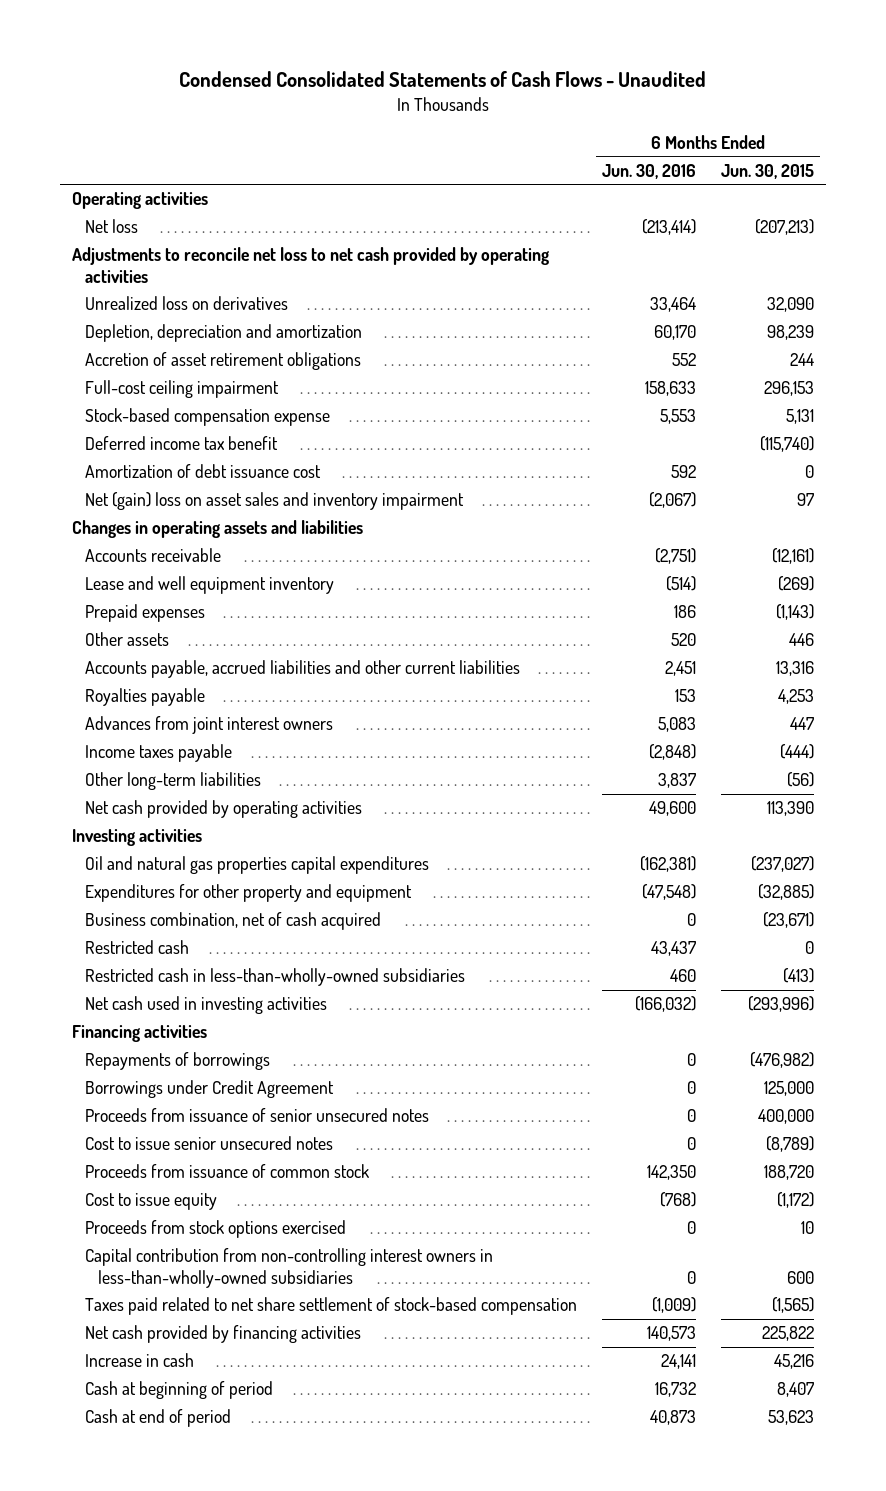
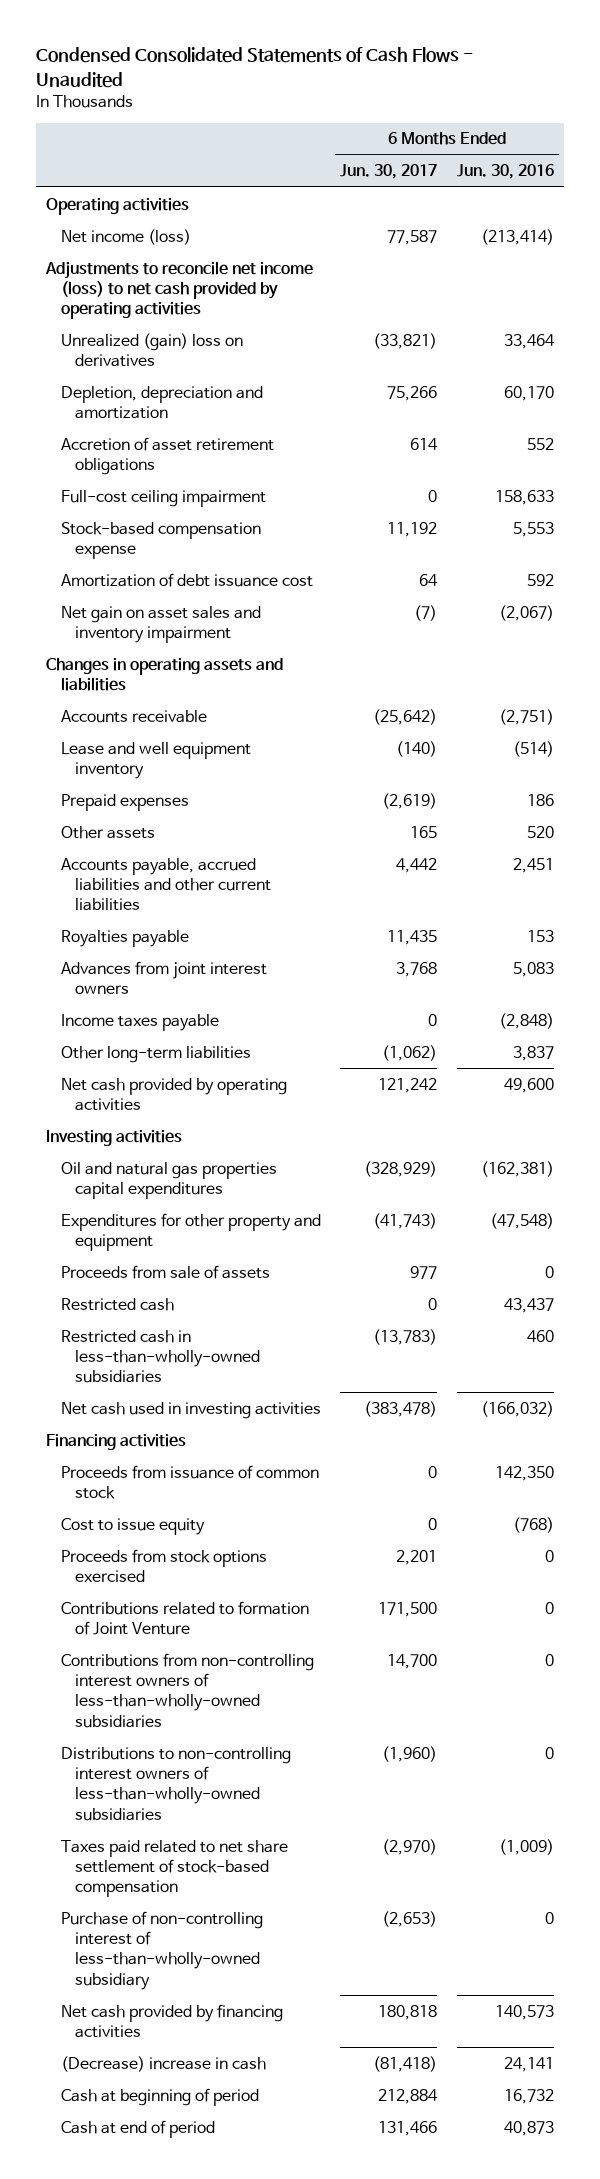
[720,163,814,179] Jun. 30, 2015 -> none
none -> [340,164,438,180] Jun. 30, 2017
[85,219,139,234] Net loss -> [60,228,191,245] Net income (loss)
[71,247,549,283] Adjustments to reconcile net loss to net cash provided by operating activities -> [45,260,314,320] Adjustments to reconcile net income (loss) to net cash provided by operating activities
[85,296,289,311] Unrealized loss on derivatives -> [60,332,243,367] Unrealized (gain) loss on derivatives
[85,436,279,451] Deferred income tax benefit -> none
[85,492,465,511] Net (gain) loss on asset sales and inventory impairment -> [60,605,261,643] Net gain on asset sales and inventory impairment
[85,912,382,931] Business combination, net of cash acquired -> none
none -> [60,1264,270,1279] Proceeds from sale of assets
[85,1052,271,1071] Repayments of borrowings -> none
[85,1080,335,1099] Borrowings under Credit Agreement -> none
[85,1108,430,1123] Proceeds from issuance of senior unsecured notes -> none
[85,1136,334,1151] Cost to issue senior unsecured notes -> none
none -> [60,1600,309,1635] Contributions related to formation of Joint Venture
[85,1248,494,1288] Capital contribution from non-controlling interest owners in less-than-wholly-owned subsidiaries -> [60,1652,314,1728] Contributions from non-controlling interest owners of less-than-wholly-owned subsidiaries
none -> [60,1746,291,1821] Distributions to non-controlling interest owners of less-than-wholly-owned subsidiaries
none -> [60,1910,263,1990] Purchase of non-controlling interest of less-than-wholly-owned subsidiary
[85,1353,195,1368] Increase in cash -> [60,2055,266,2072] (Decrease) increase in cash

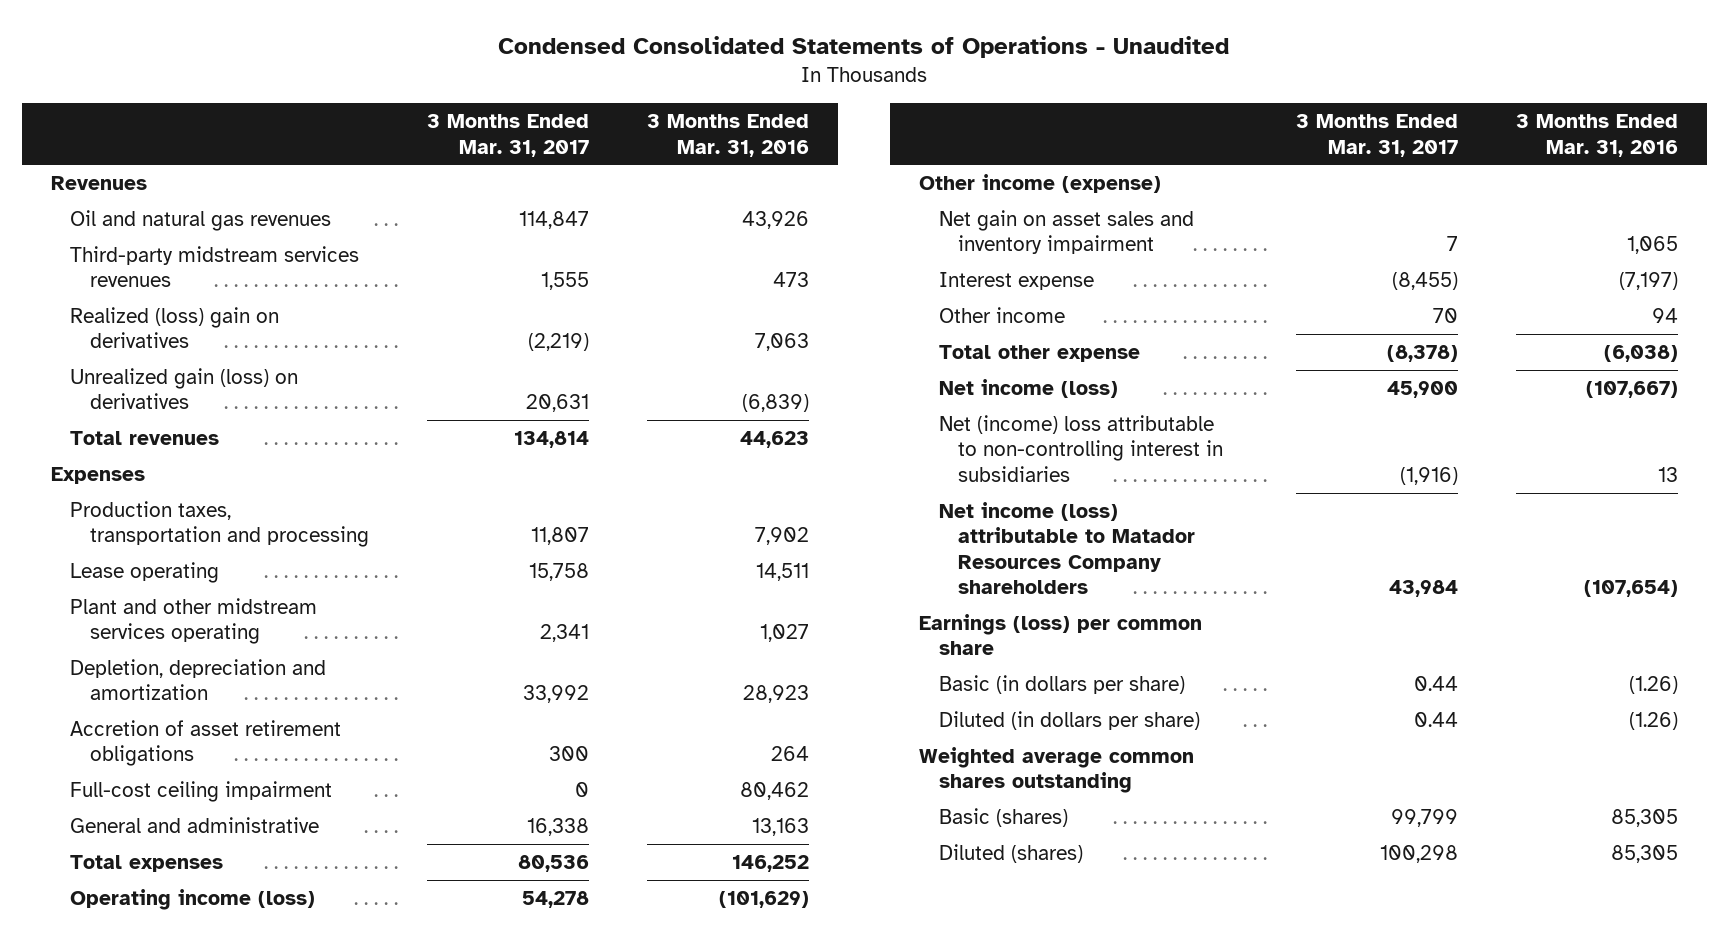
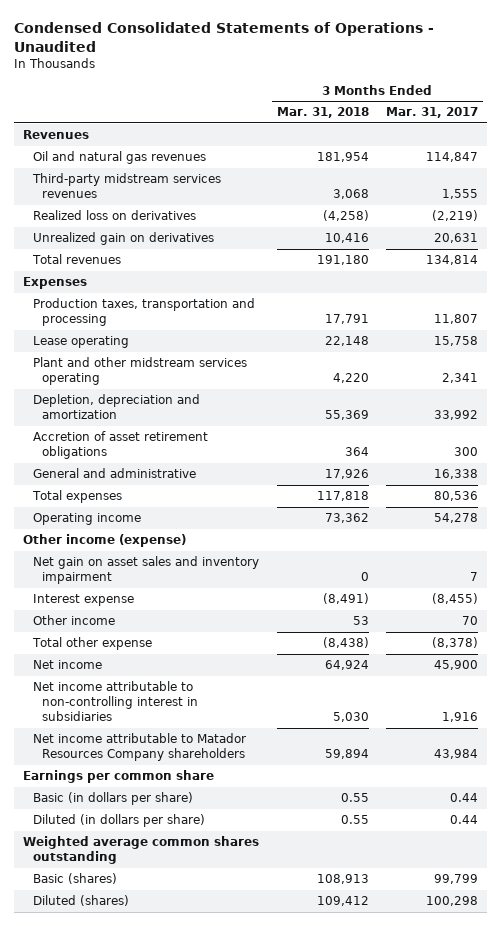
[647,114,810,157] 3 Months Ended Mar. 31, 2016 -> none
none -> [276,107,369,119] Mar. 31, 2018
[70,307,280,349] Realized (loss) gain on derivatives -> [32,210,196,221] Realized loss on derivatives
[70,368,299,410] Unrealized gain (loss) on derivatives -> [32,232,214,246] Unrealized gain on derivatives
[70,781,333,803] Full-cost ceiling impairment -> none
[70,889,316,911] Operating income (loss) -> [32,513,141,526] Operating income
[938,379,1118,399] Net income (loss) -> [32,660,102,670] Net income
[938,415,1224,482] Net (income) loss attributable to non-controlling interest in subsidiaries -> [32,681,198,722] Net income attributable to non-controlling interest in subsidiaries
[1399,466,1458,485] (1,916) -> [442,712,479,723] 1,916
[938,502,1196,594] Net income (loss) attributable to Matador Resources Company shareholders -> [32,733,246,762] Net income attributable to Matador Resources Company shareholders
[919,614,1203,656] Earnings (loss) per common share -> [23,770,215,784] Earnings per common share

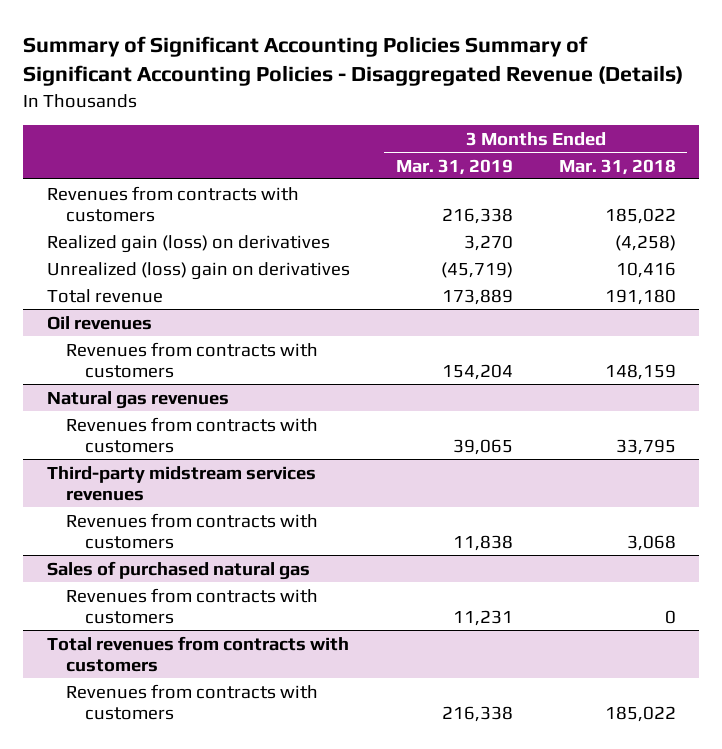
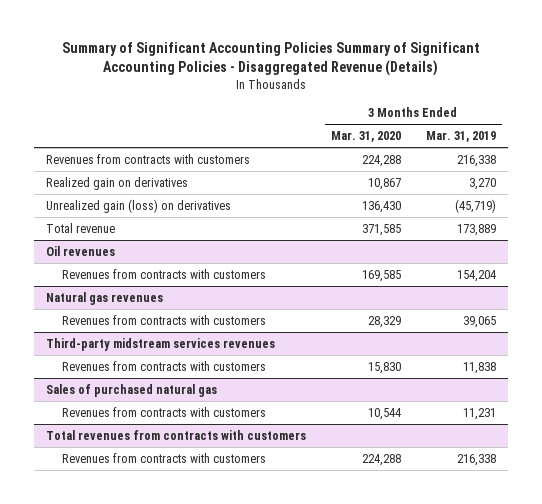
[558,158,676,175] Mar. 31, 2018 -> none
none -> [330,131,401,143] Mar. 31, 2020
[46,234,330,253] Realized gain (loss) on derivatives -> [46,177,189,191] Realized gain on derivatives
[46,261,350,280] Unrealized (loss) gain on derivatives -> [46,199,232,214] Unrealized gain (loss) on derivatives

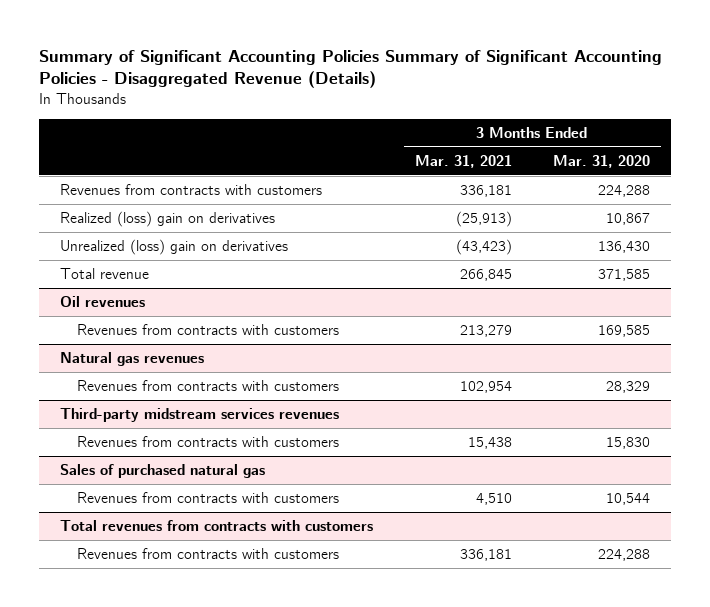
[425,131,496,143] Mar. 31, 2019 -> none
none -> [414,154,512,168] Mar. 31, 2021
[46,177,189,191] Realized gain on derivatives -> [59,211,275,228] Realized (loss) gain on derivatives
[46,199,232,214] Unrealized gain (loss) on derivatives -> [59,239,288,256] Unrealized (loss) gain on derivatives

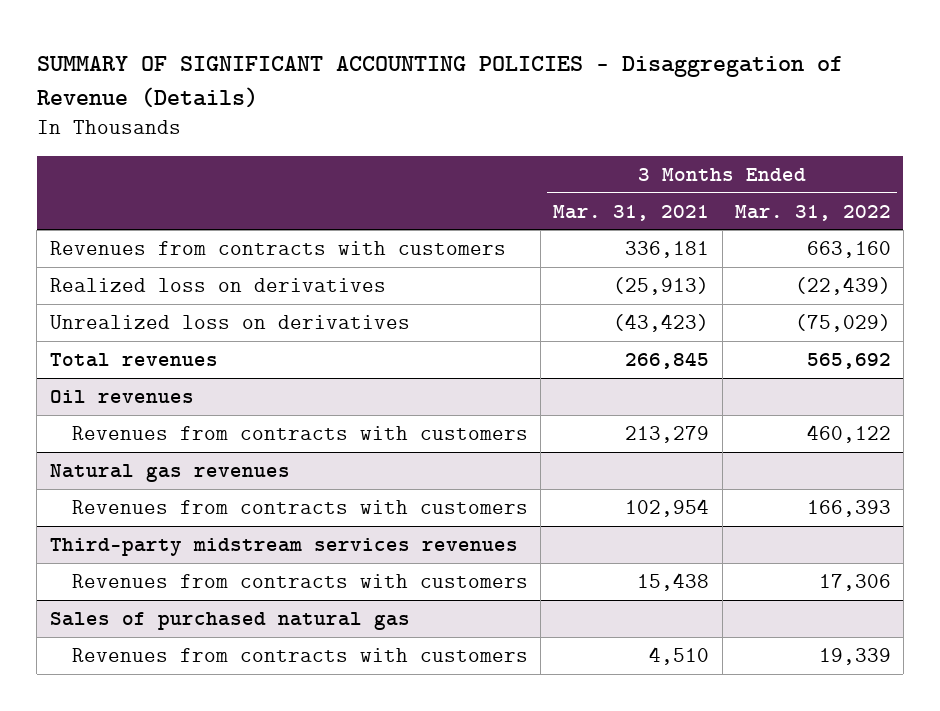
[39,49,663,89] Summary of Significant Accounting Policies Summary of Significant Accounting Policies - Disaggregated Revenue (Details) -> [36,55,843,108] SUMMARY OF SIGNIFICANT ACCOUNTING POLICIES - Disaggregation of Revenue (Details)
[553,154,651,168] Mar. 31, 2020 -> none
none -> [734,204,891,221] Mar. 31, 2022
[59,211,275,228] Realized (loss) gain on derivatives -> [49,277,386,292] Realized loss on derivatives
[59,239,288,256] Unrealized (loss) gain on derivatives -> [49,314,410,329] Unrealized loss on derivatives
[59,268,149,280] Total revenue -> [49,352,218,367] Total revenues
[59,520,373,532] Total revenues from contracts with customers -> none
[77,548,340,560] Revenues from contracts with customers -> none

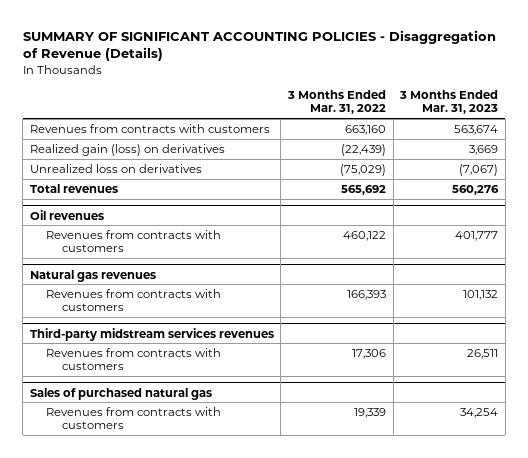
[553,204,710,221] Mar. 31, 2021 -> none
none -> [399,90,499,115] 3 Months Ended Mar. 31, 2023
[49,277,386,292] Realized loss on derivatives -> [29,143,225,156] Realized gain (loss) on derivatives

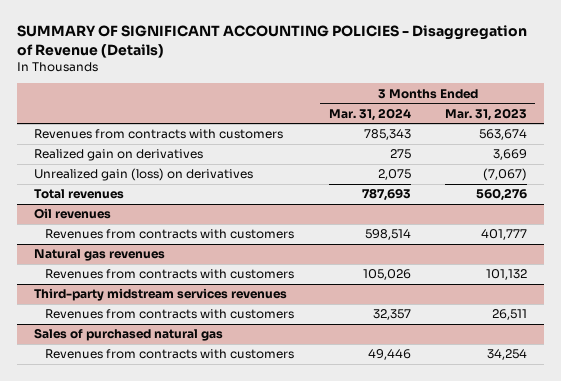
[286,90,386,115] 3 Months Ended Mar. 31, 2022 -> none
none -> [328,107,411,121] Mar. 31, 2024
[29,143,225,156] Realized gain (loss) on derivatives -> [34,149,204,162] Realized gain on derivatives
[29,163,202,173] Unrealized loss on derivatives -> [34,168,254,182] Unrealized gain (loss) on derivatives

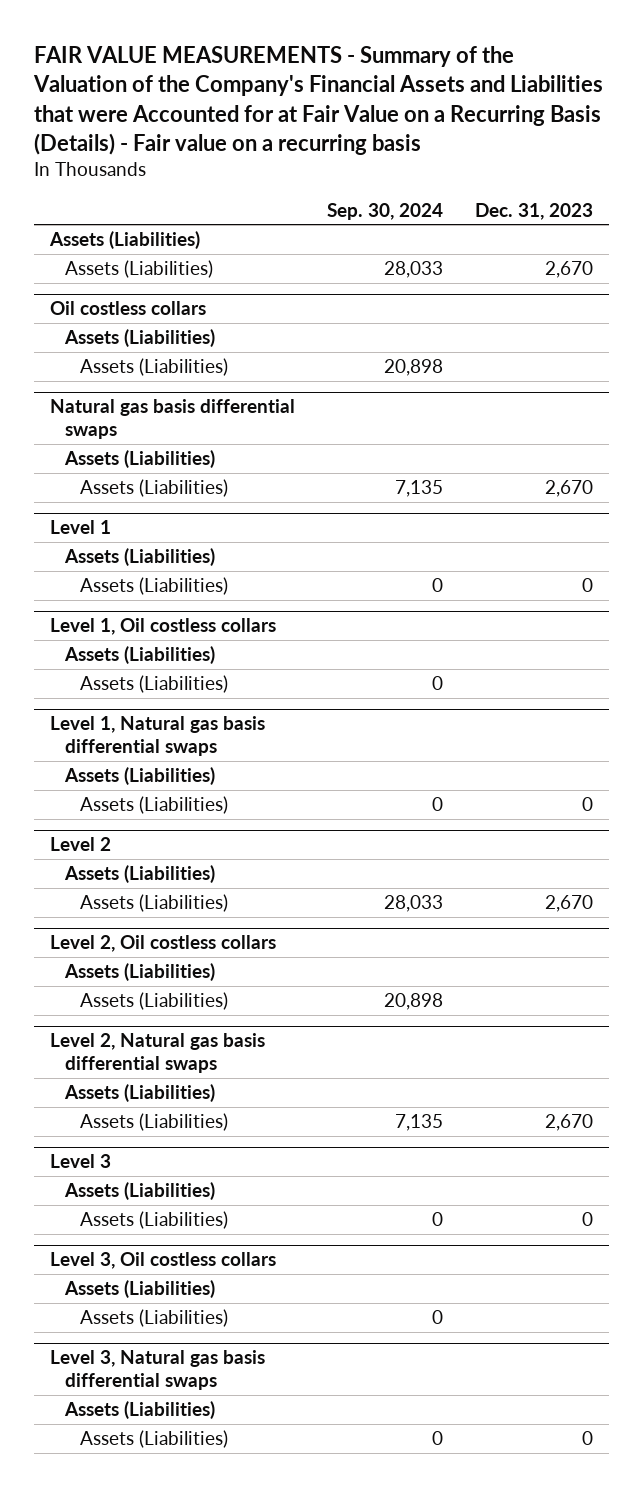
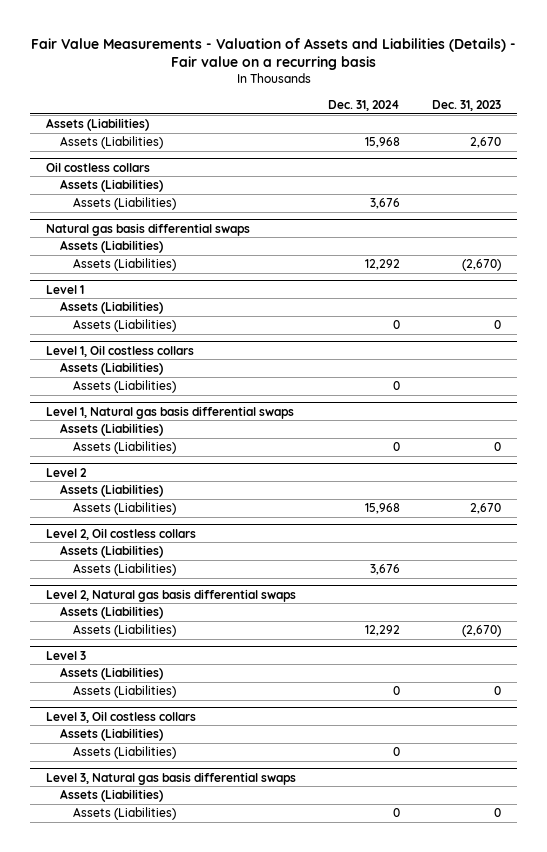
[32,46,603,155] FAIR VALUE MEASUREMENTS - Summary of the Valuation of the Company's Financial Assets and Liabilities that were Accounted for at Fair Value on a Recurring Basis (Details) - Fair value on a recurring basis -> [30,37,516,71] Fair Value Measurements - Valuation of Assets and Liabilities (Details) - Fair value on a recurring basis
[326,202,443,220] Sep. 30, 2024 -> none
none -> [328,99,401,111] Dec. 31, 2024
[544,480,593,498] 2,670 -> [462,259,502,272] (2,670)
[544,1114,593,1132] 2,670 -> [462,625,502,638] (2,670)

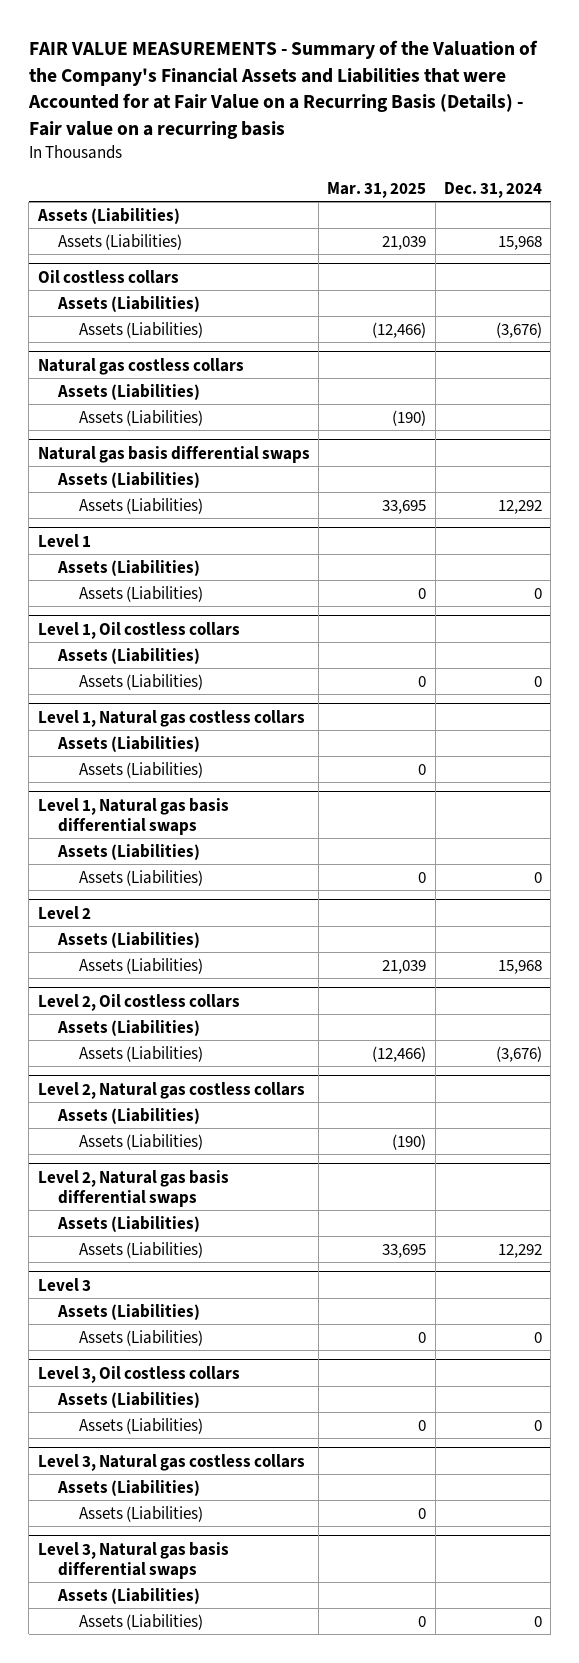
[30,37,516,71] Fair Value Measurements - Valuation of Assets and Liabilities (Details) - Fair value on a recurring basis -> [27,40,538,139] FAIR VALUE MEASUREMENTS - Summary of the Valuation of the Company's Financial Assets and Liabilities that were Accounted for at Fair Value on a Recurring Basis (Details) - Fair value on a recurring basis
[432,99,502,111] Dec. 31, 2023 -> none
none -> [327,181,427,198] Mar. 31, 2025
[370,198,401,210] 3,676 -> [495,321,542,338] (3,676)
none -> [37,357,244,375] Natural gas costless collars
none -> [57,383,201,400] Assets (Liabilities)
none -> [79,409,204,426] Assets (Liabilities)
none -> [37,709,305,727] Level 1, Natural gas costless collars
none -> [57,735,201,752] Assets (Liabilities)
none -> [79,761,204,778] Assets (Liabilities)
[370,564,401,576] 3,676 -> [495,1045,542,1062] (3,676)
none -> [37,1081,305,1099] Level 2, Natural gas costless collars
none -> [57,1107,201,1124] Assets (Liabilities)
none -> [79,1133,204,1150] Assets (Liabilities)
none -> [37,1453,305,1471] Level 3, Natural gas costless collars
none -> [57,1479,201,1496] Assets (Liabilities)
none -> [79,1505,204,1522] Assets (Liabilities)

